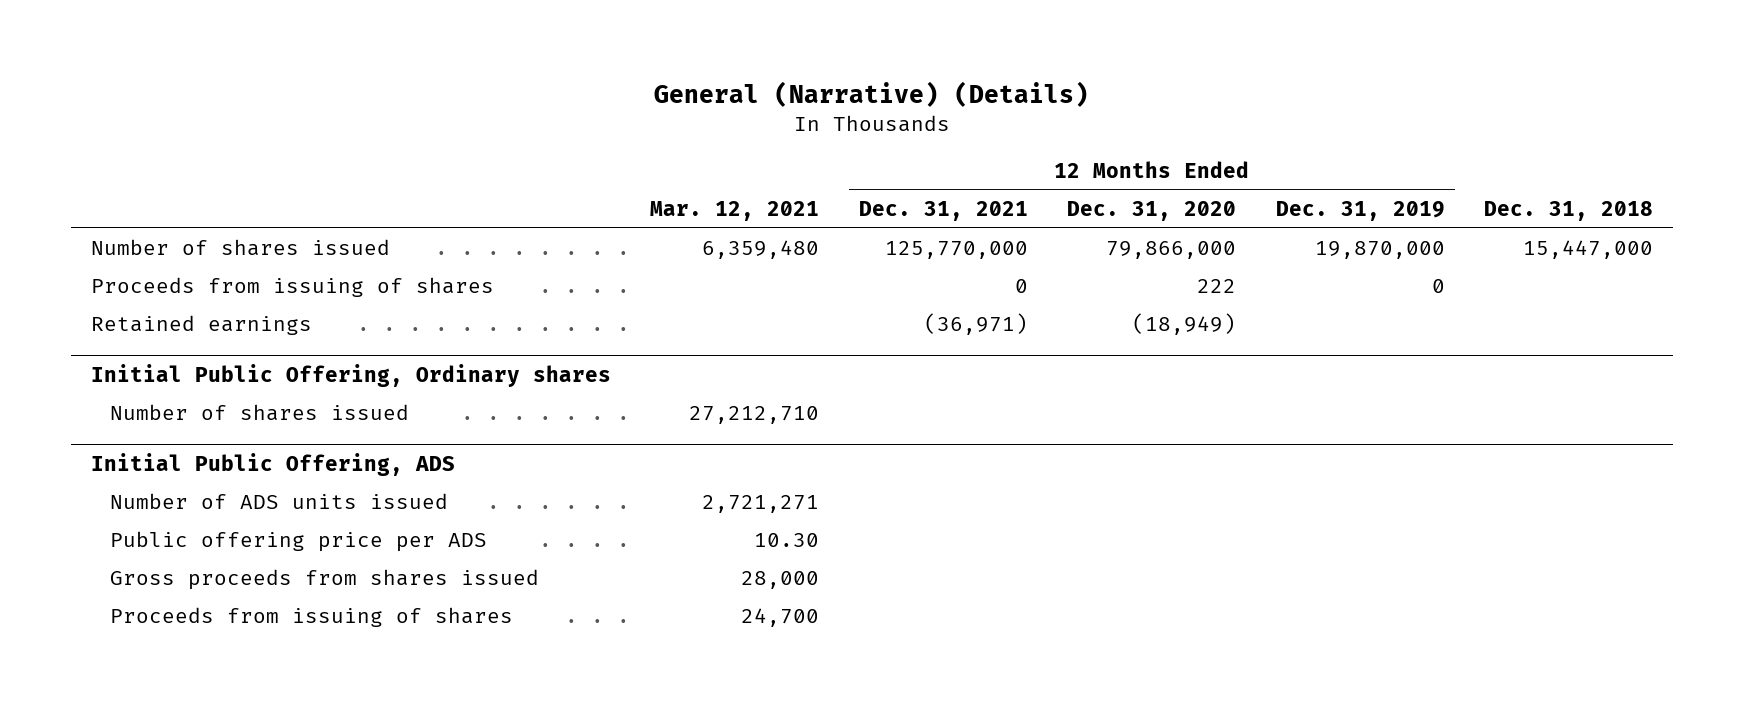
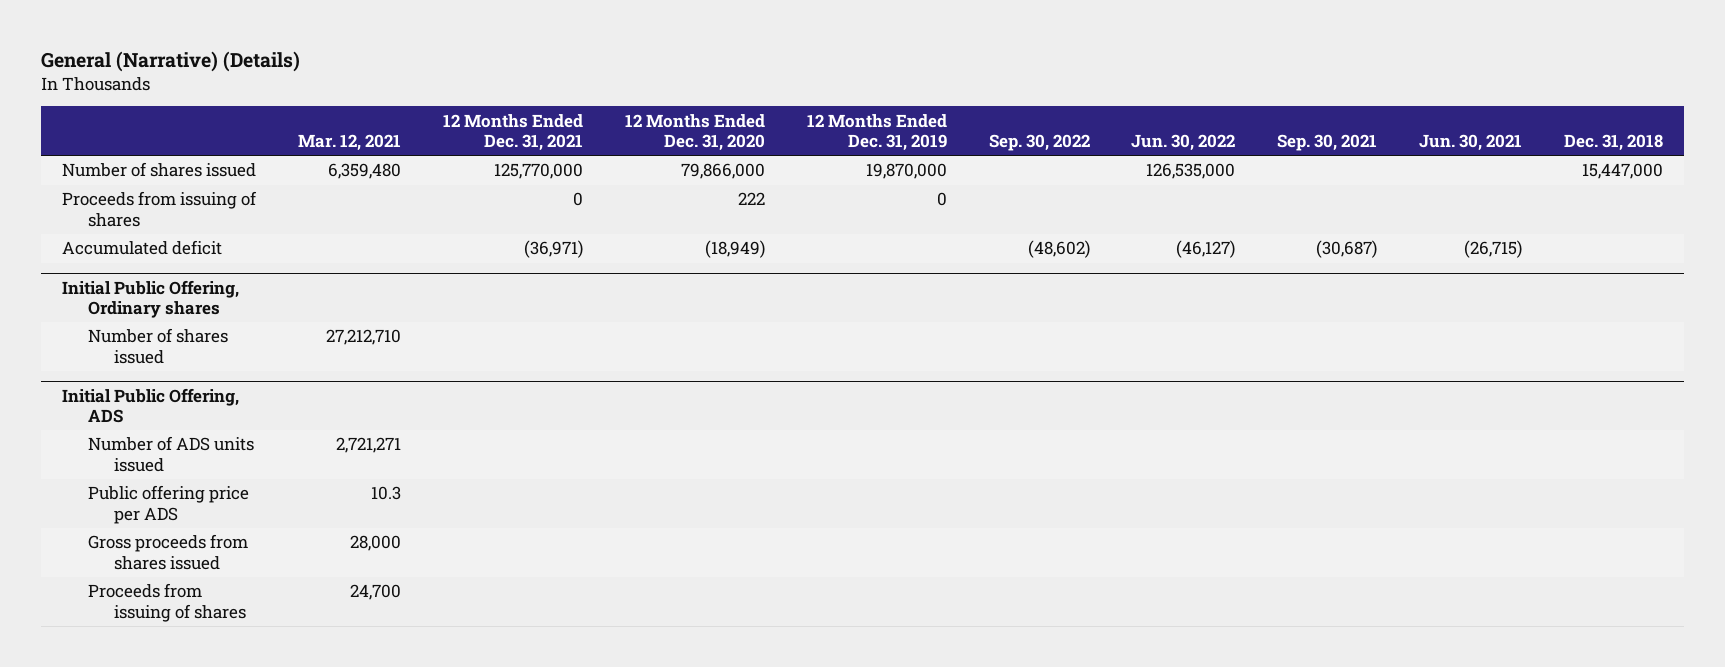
none -> [988,134,1090,152] Sep. 30, 2022
none -> [1131,134,1236,152] Jun. 30, 2022
none -> [1277,134,1378,152] Sep. 30, 2021
none -> [1419,134,1523,152] Jun. 30, 2021
[90,315,312,336] Retained earnings -> [61,240,222,256] Accumulated deficit
[754,533,820,548] 10.30 -> [370,486,401,501] 10.3

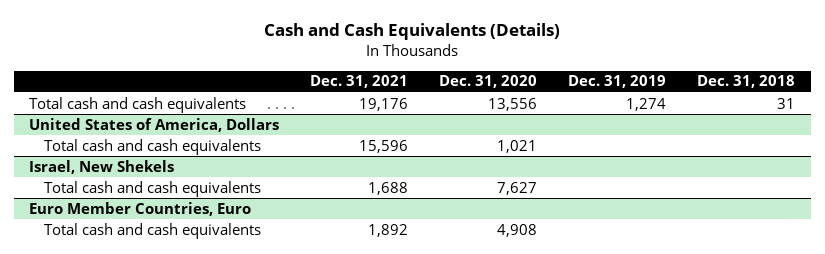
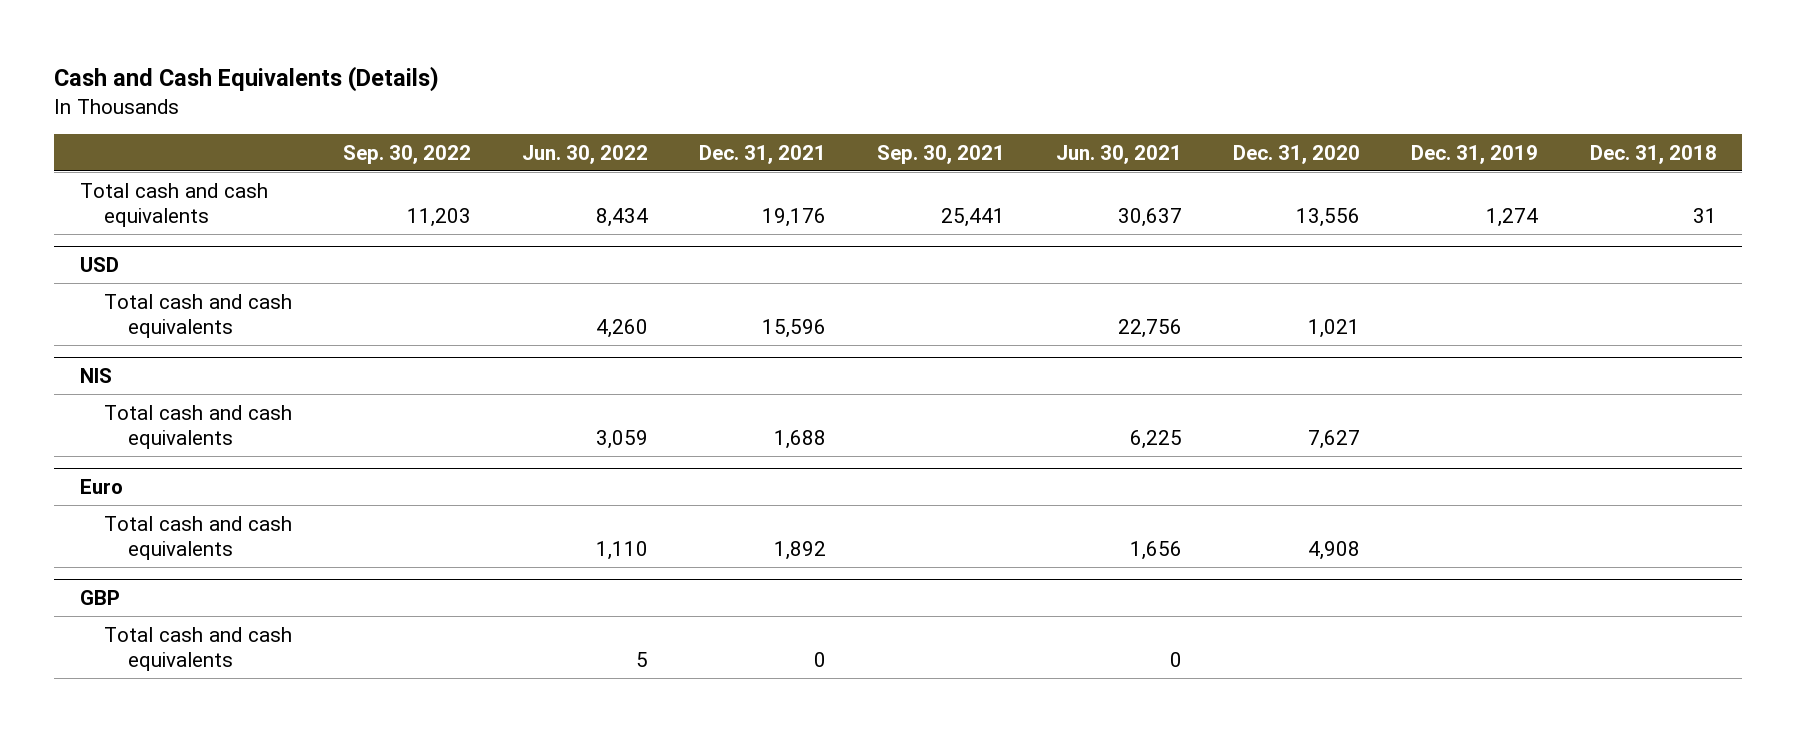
none -> [342,144,471,164] Sep. 30, 2022
none -> [521,144,648,164] Jun. 30, 2022
none -> [877,144,1006,164] Sep. 30, 2021
none -> [1056,144,1183,164] Jun. 30, 2021
[29,117,280,132] United States of America, Dollars -> [79,257,119,273] USD
[29,159,175,174] Israel, New Shekels -> [79,368,112,384] NIS
[29,201,252,216] Euro Member Countries, Euro -> [79,479,123,495] Euro
none -> [79,590,120,606] GBP
none -> [103,626,292,672] Total cash and cash equivalents

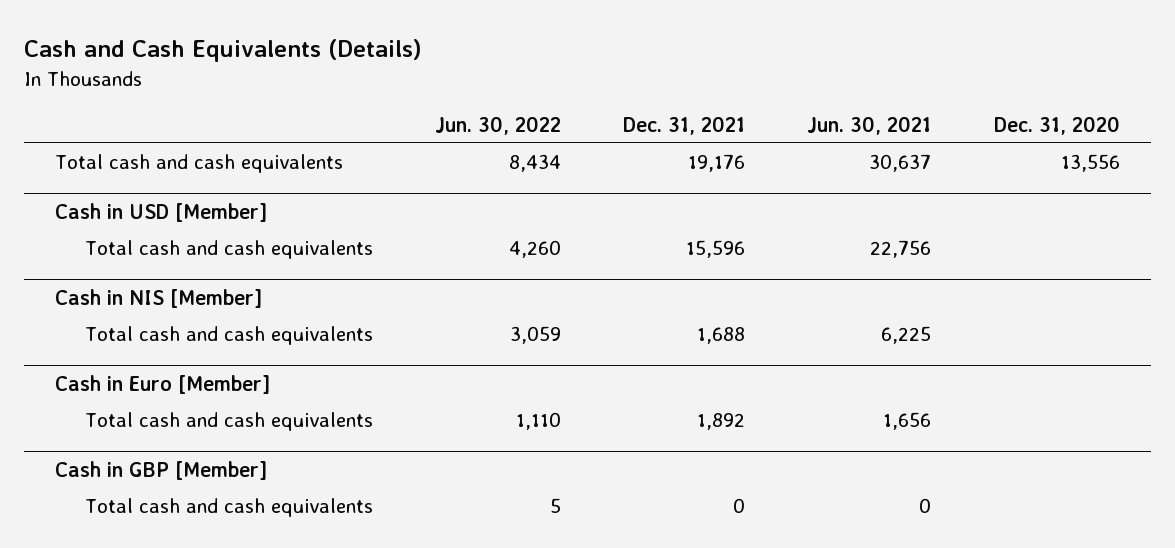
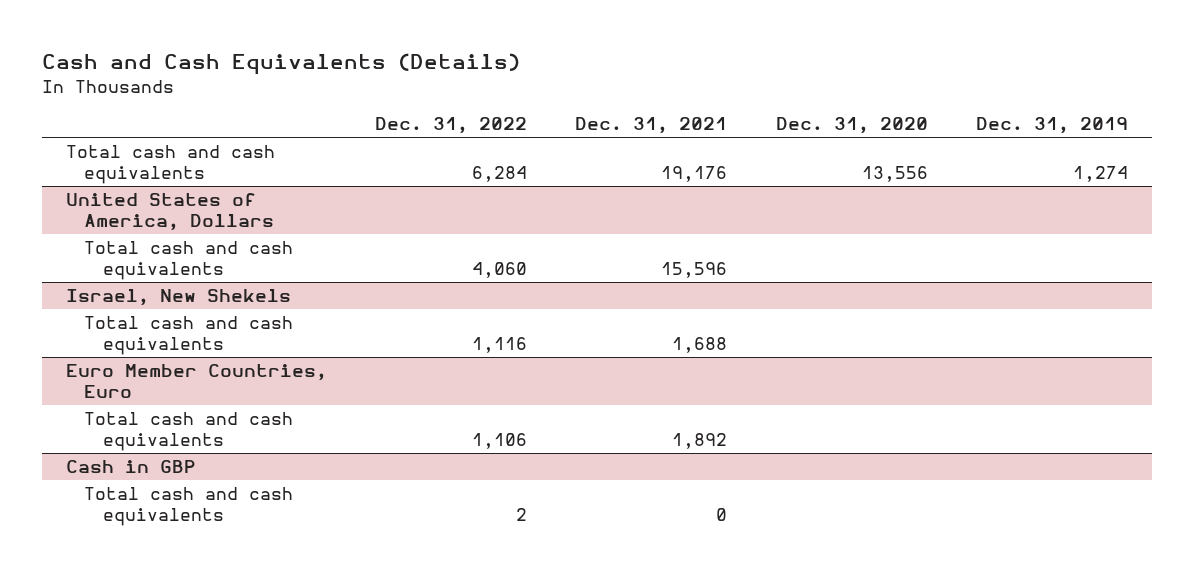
[435,116,562,136] Jun. 30, 2022 -> none
[807,116,932,136] Jun. 30, 2021 -> none
none -> [375,117,528,135] Dec. 31, 2022
none -> [975,117,1128,135] Dec. 31, 2019
[55,202,268,222] Cash in USD [Member] -> [66,193,275,231] United States of America, Dollars
[55,288,263,308] Cash in NIS [Member] -> [66,289,292,307] Israel, New Shekels
[55,374,271,394] Cash in Euro [Member] -> [66,364,328,398] Euro Member Countries, Euro
[55,460,268,480] Cash in GBP [Member] -> [66,460,197,474] Cash in GBP

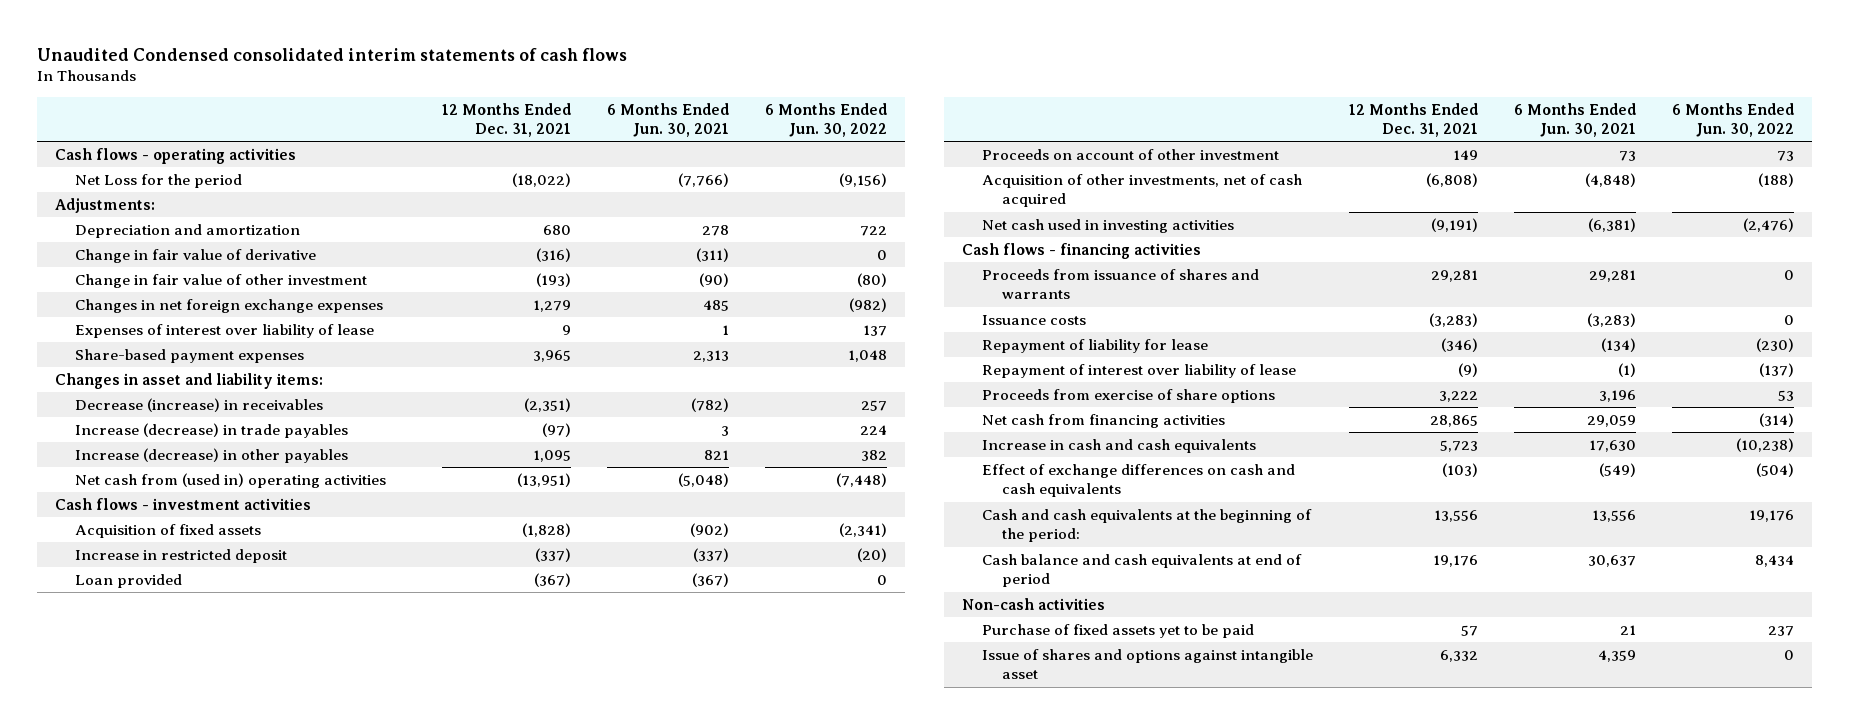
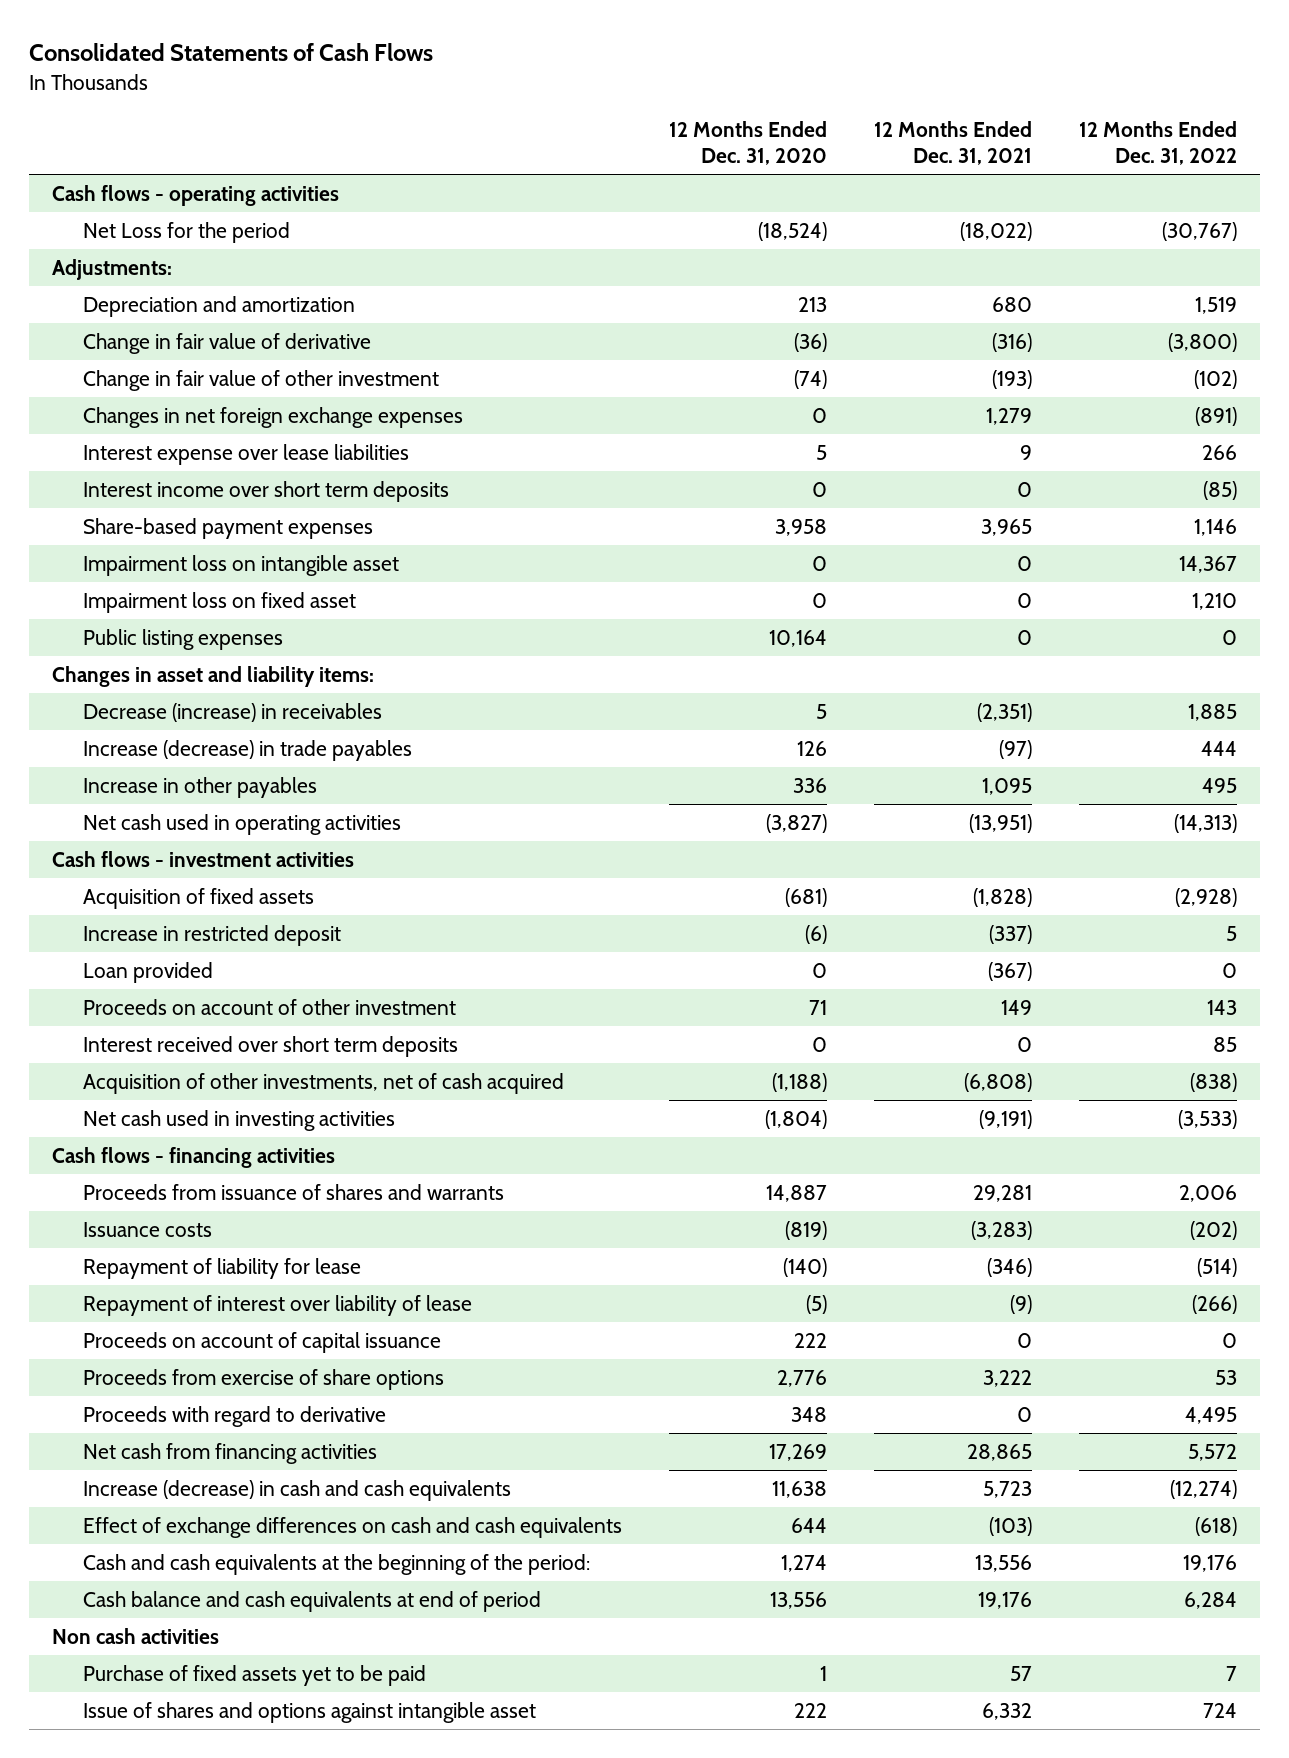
[36,47,627,61] Unaudited Condensed consolidated interim statements of cash flows -> [28,43,433,62] Consolidated Statements of Cash Flows
[607,102,730,138] 6 Months Ended Jun. 30, 2021 -> none
[765,102,888,138] 6 Months Ended Jun. 30, 2022 -> none
none -> [668,120,827,165] 12 Months Ended Dec. 31, 2020
none -> [1078,120,1237,165] 12 Months Ended Dec. 31, 2022
[74,324,374,339] Expenses of interest over liability of lease -> [82,444,409,466] Interest expense over lease liabilities
none -> [82,481,449,503] Interest income over short term deposits
none -> [82,555,399,577] Impairment loss on intangible asset
none -> [82,592,356,614] Impairment loss on fixed asset
none -> [82,629,283,651] Public listing expenses
[74,448,348,464] Increase (decrease) in other payables -> [82,777,317,799] Increase in other payables
[74,473,386,489] Net cash from (used in) operating activities -> [82,814,401,836] Net cash used in operating activities
none -> [82,1036,458,1058] Interest received over short term deposits
none -> [82,1332,441,1354] Proceeds on account of capital issuance
none -> [82,1406,386,1428] Proceeds with regard to derivative
[981,439,1256,454] Increase in cash and cash equivalents -> [82,1480,511,1502] Increase (decrease) in cash and cash equivalents
[961,598,1105,611] Non-cash activities -> [52,1628,220,1645] Non cash activities

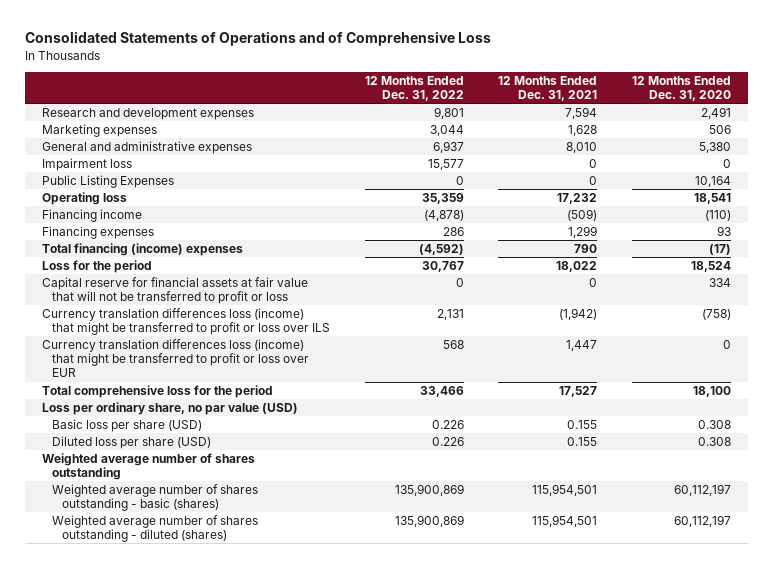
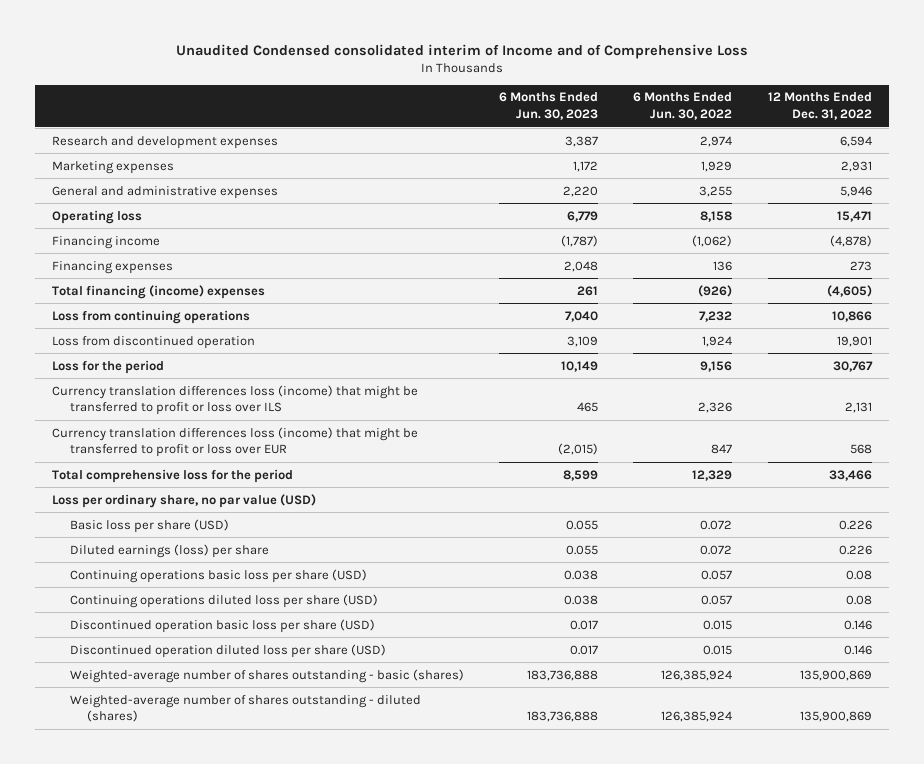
[24,31,491,47] Consolidated Statements of Operations and of Comprehensive Loss -> [176,43,749,59] Unaudited Condensed consolidated interim of Income and of Comprehensive Loss
[498,75,598,101] 12 Months Ended Dec. 31, 2021 -> none
[631,75,731,101] 12 Months Ended Dec. 31, 2020 -> none
none -> [498,92,598,120] 6 Months Ended Jun. 30, 2023
none -> [633,92,733,120] 6 Months Ended Jun. 30, 2022
[41,158,132,172] Impairment loss -> none
[41,175,174,189] Public Listing Expenses -> none
[433,107,464,120] 9,801 -> [839,135,872,147] 6,594
[429,125,464,137] 3,044 -> [840,160,872,172] 2,931
[432,141,464,154] 6,937 -> [839,185,872,197] 5,946
[421,193,464,205] 35,359 -> [836,210,872,222] 15,471
[442,227,464,237] 286 -> [849,260,872,271] 273
[418,244,464,256] (4,592) -> [826,284,872,297] (4,605)
none -> [52,309,251,324] Loss from continuing operations
none -> [52,335,256,349] Loss from discontinued operation
[41,277,308,305] Capital reserve for financial assets at fair value that will not be transferred to profit or loss -> none
[41,453,255,481] Weighted average number of shares outstanding -> none
[52,436,212,450] Diluted loss per share (USD) -> [69,543,269,558] Diluted earnings (loss) per share
none -> [69,568,367,583] Continuing operations basic loss per share (USD)
none -> [69,593,378,608] Continuing operations diluted loss per share (USD)
none -> [69,618,375,633] Discontinued operation basic loss per share (USD)
none -> [69,643,386,658] Discontinued operation diluted loss per share (USD)
[52,484,259,512] Weighted average number of shares outstanding - basic (shares) -> [69,668,464,683] Weighted-average number of shares outstanding - basic (shares)
[52,515,259,543] Weighted average number of shares outstanding - diluted (shares) -> [69,694,421,723] Weighted-average number of shares outstanding - diluted (shares)

